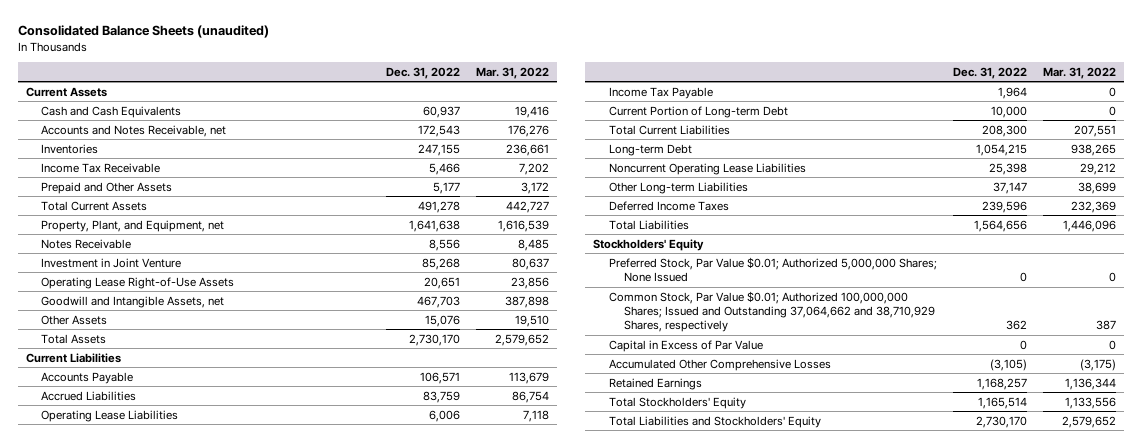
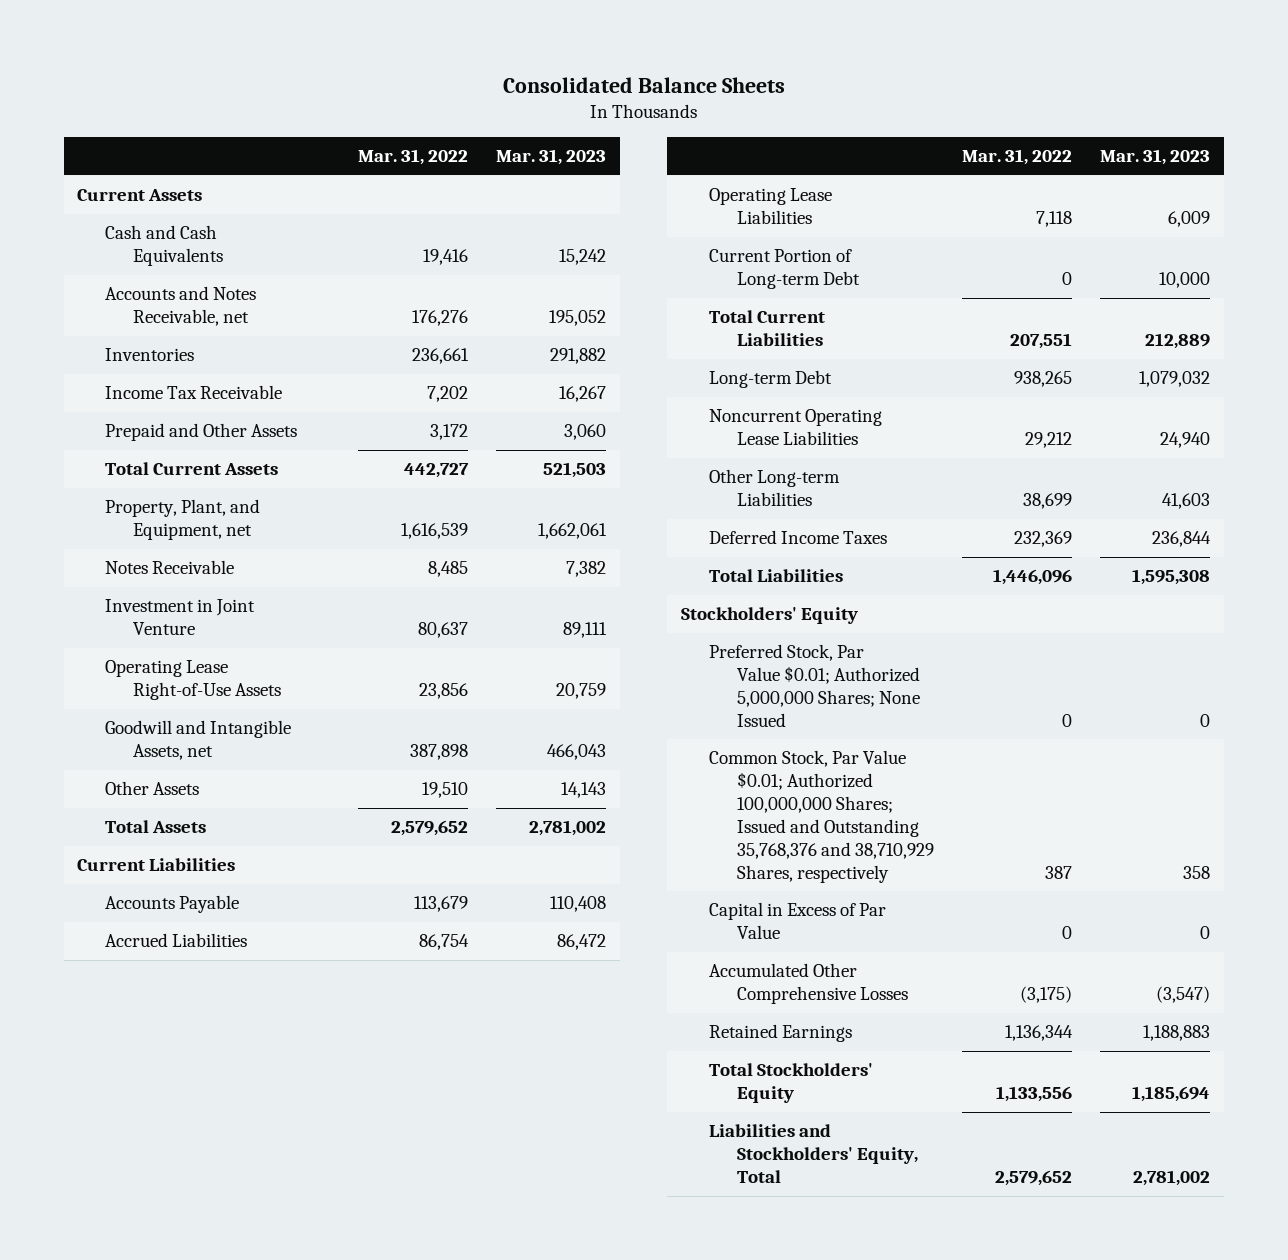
[17,25,269,39] Consolidated Balance Sheets (unaudited) -> [502,76,785,93] Consolidated Balance Sheets
[385,66,460,79] Dec. 31, 2022 -> none
none -> [496,149,607,166] Mar. 31, 2023
[608,86,713,99] Income Tax Payable -> none
[608,290,935,333] Common Stock, Par Value $0.01; Authorized 100,000,000 Shares; Issued and Outstanding 37,064,662 and 38,710,929 Shares, respectively -> [709,750,935,883] Common Stock, Par Value $0.01; Authorized 100,000,000 Shares; Issued and Outstanding 35,768,376 and 38,710,929 Shares, respectively
[608,415,821,428] Total Liabilities and Stockholders' Equity -> [709,1124,919,1184] Liabilities and Stockholders' Equity, Total

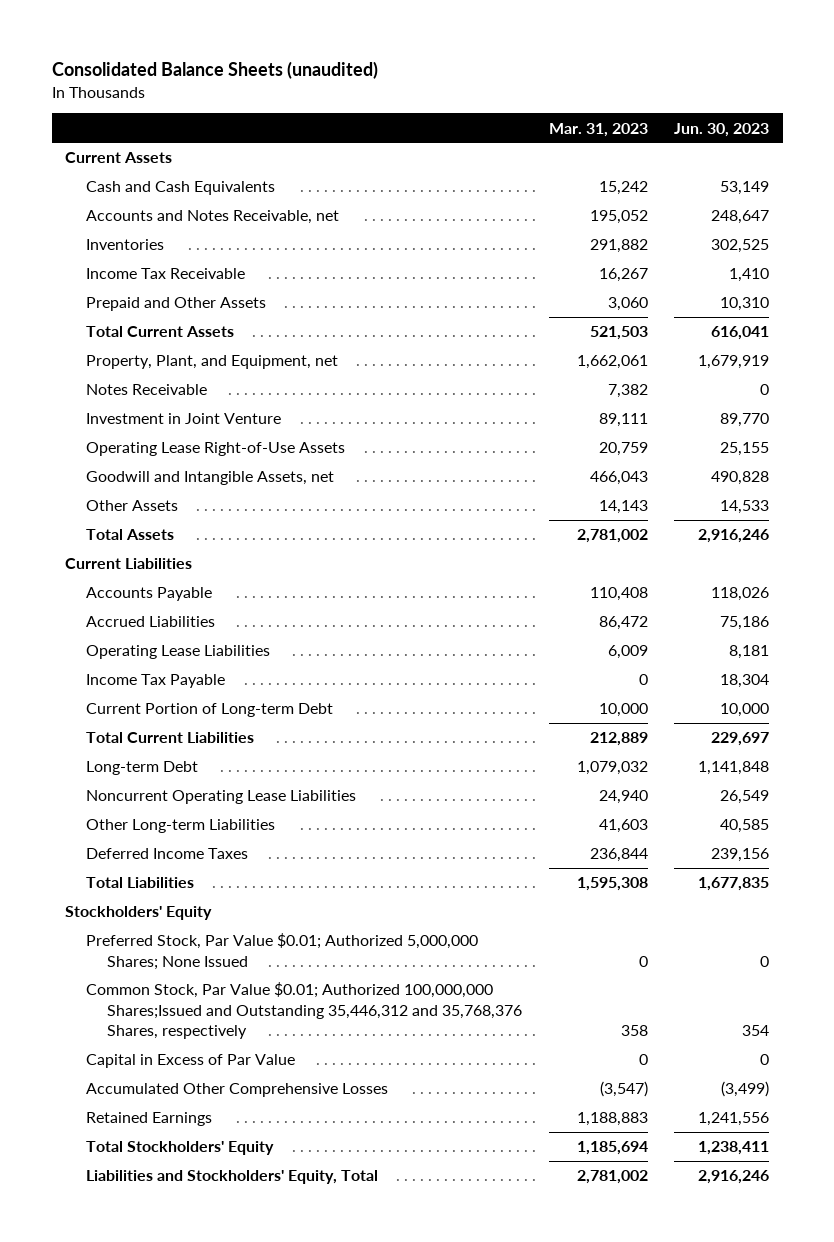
[502,76,785,93] Consolidated Balance Sheets -> [51,61,378,80] Consolidated Balance Sheets (unaudited)
[358,149,469,166] Mar. 31, 2022 -> none
none -> [674,122,770,137] Jun. 30, 2023
none -> [86,674,226,689] Income Tax Payable
[709,750,935,883] Common Stock, Par Value $0.01; Authorized 100,000,000 Shares; Issued and Outstanding 35,768,376 and 38,710,929 Shares, respectively -> [86,982,523,1040] Common Stock, Par Value $0.01; Authorized 100,000,000 Shares;Issued and Outstanding 35,446,312 and 35,768,376 Shares, respectively

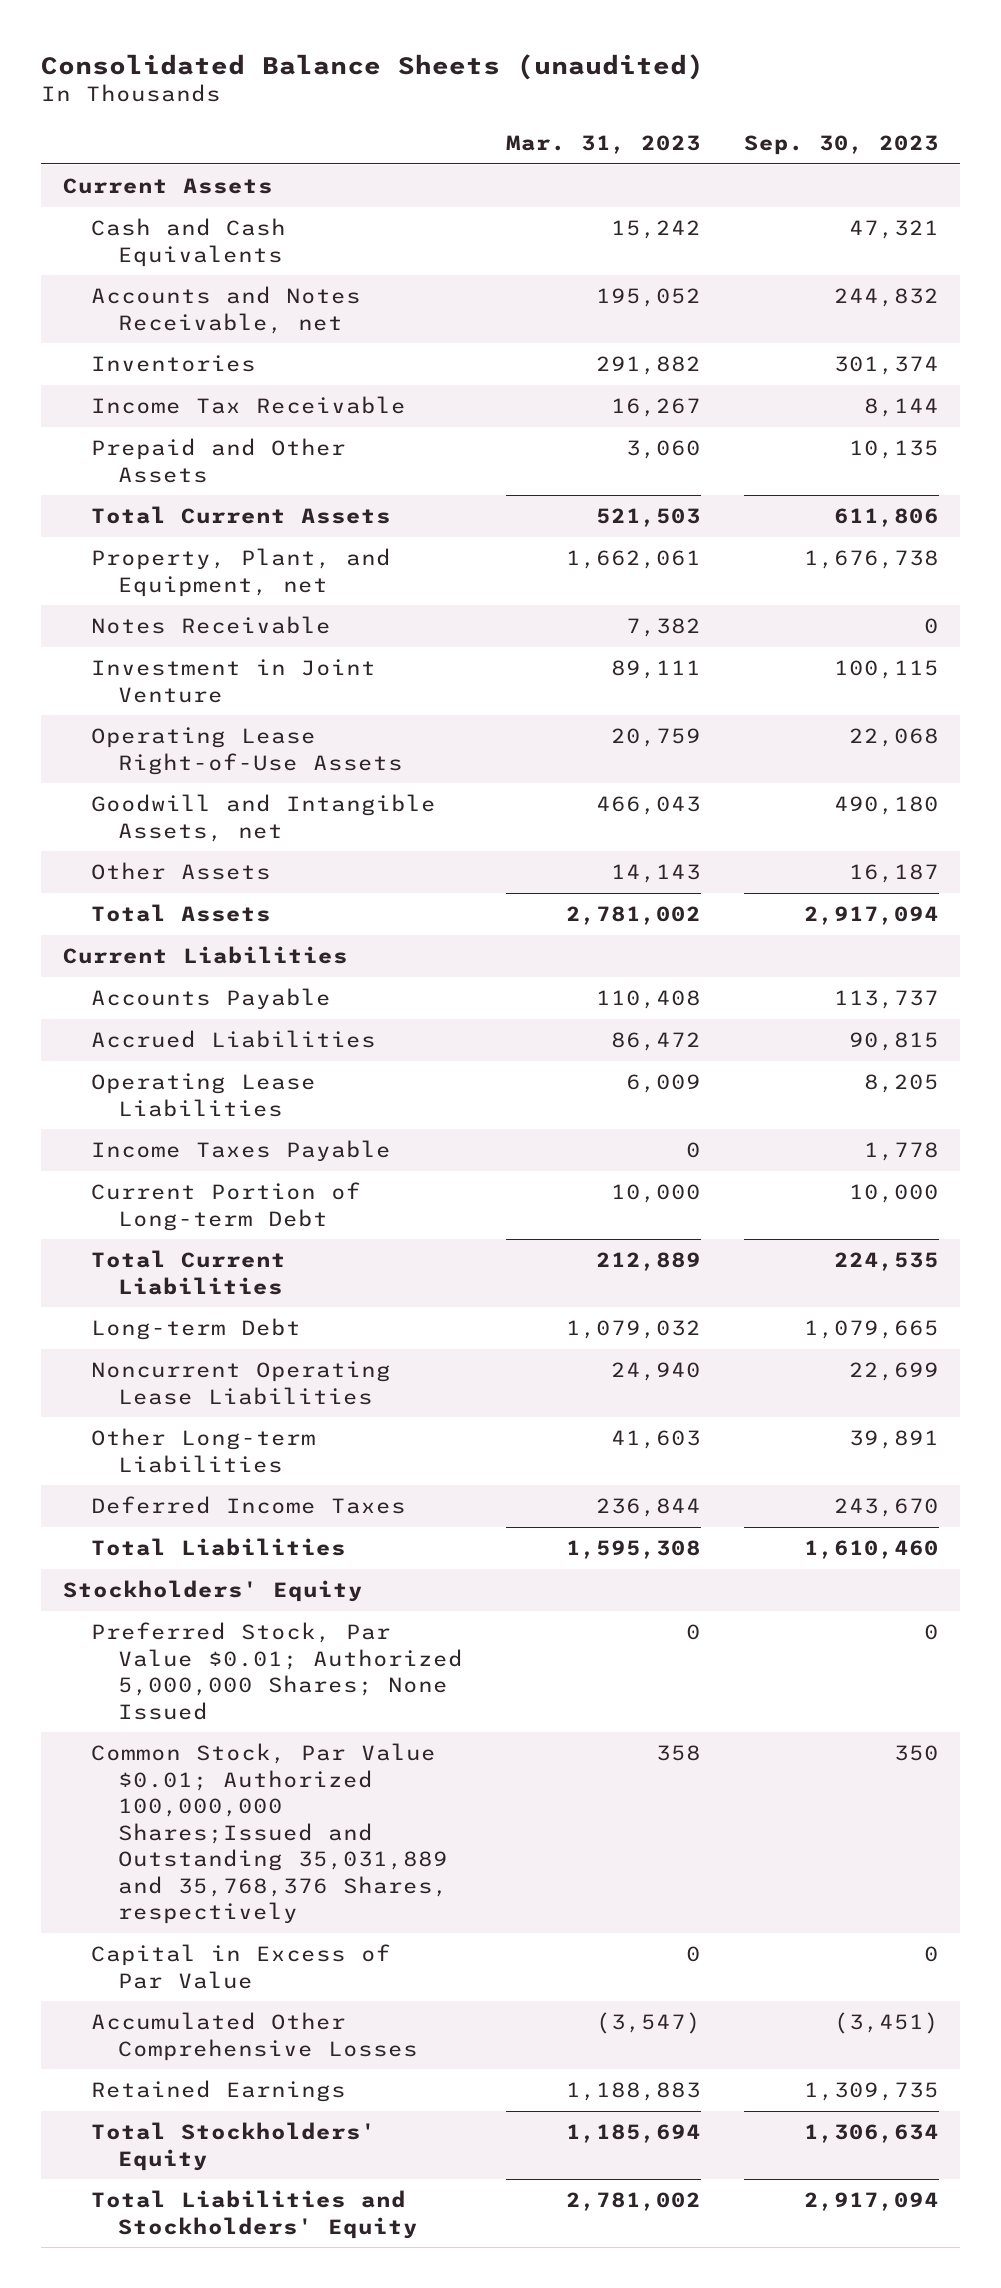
[674,122,770,137] Jun. 30, 2023 -> none
none -> [743,135,939,156] Sep. 30, 2023
[86,674,226,689] Income Tax Payable -> [90,1140,391,1163] Income Taxes Payable
[86,982,523,1040] Common Stock, Par Value $0.01; Authorized 100,000,000 Shares;Issued and Outstanding 35,446,312 and 35,768,376 Shares, respectively -> [90,1743,449,1925] Common Stock, Par Value $0.01; Authorized 100,000,000 Shares;Issued and Outstanding 35,031,889 and 35,768,376 Shares, respectively
[86,1170,379,1185] Liabilities and Stockholders' Equity, Total -> [90,2190,419,2239] Total Liabilities and Stockholders' Equity

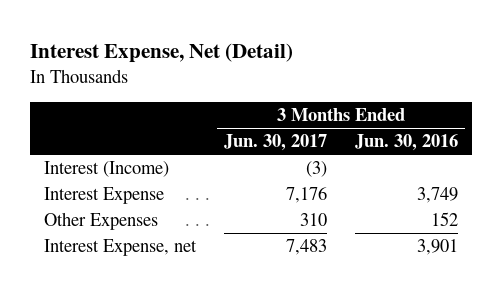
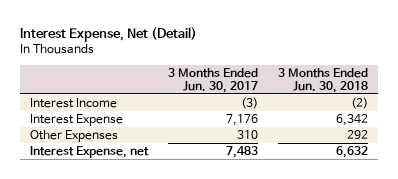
[354,134,458,152] Jun. 30, 2016 -> none
none -> [278,67,369,94] 3 Months Ended Jun. 30, 2018
[43,161,169,178] Interest (Income) -> [29,98,117,109] Interest Income

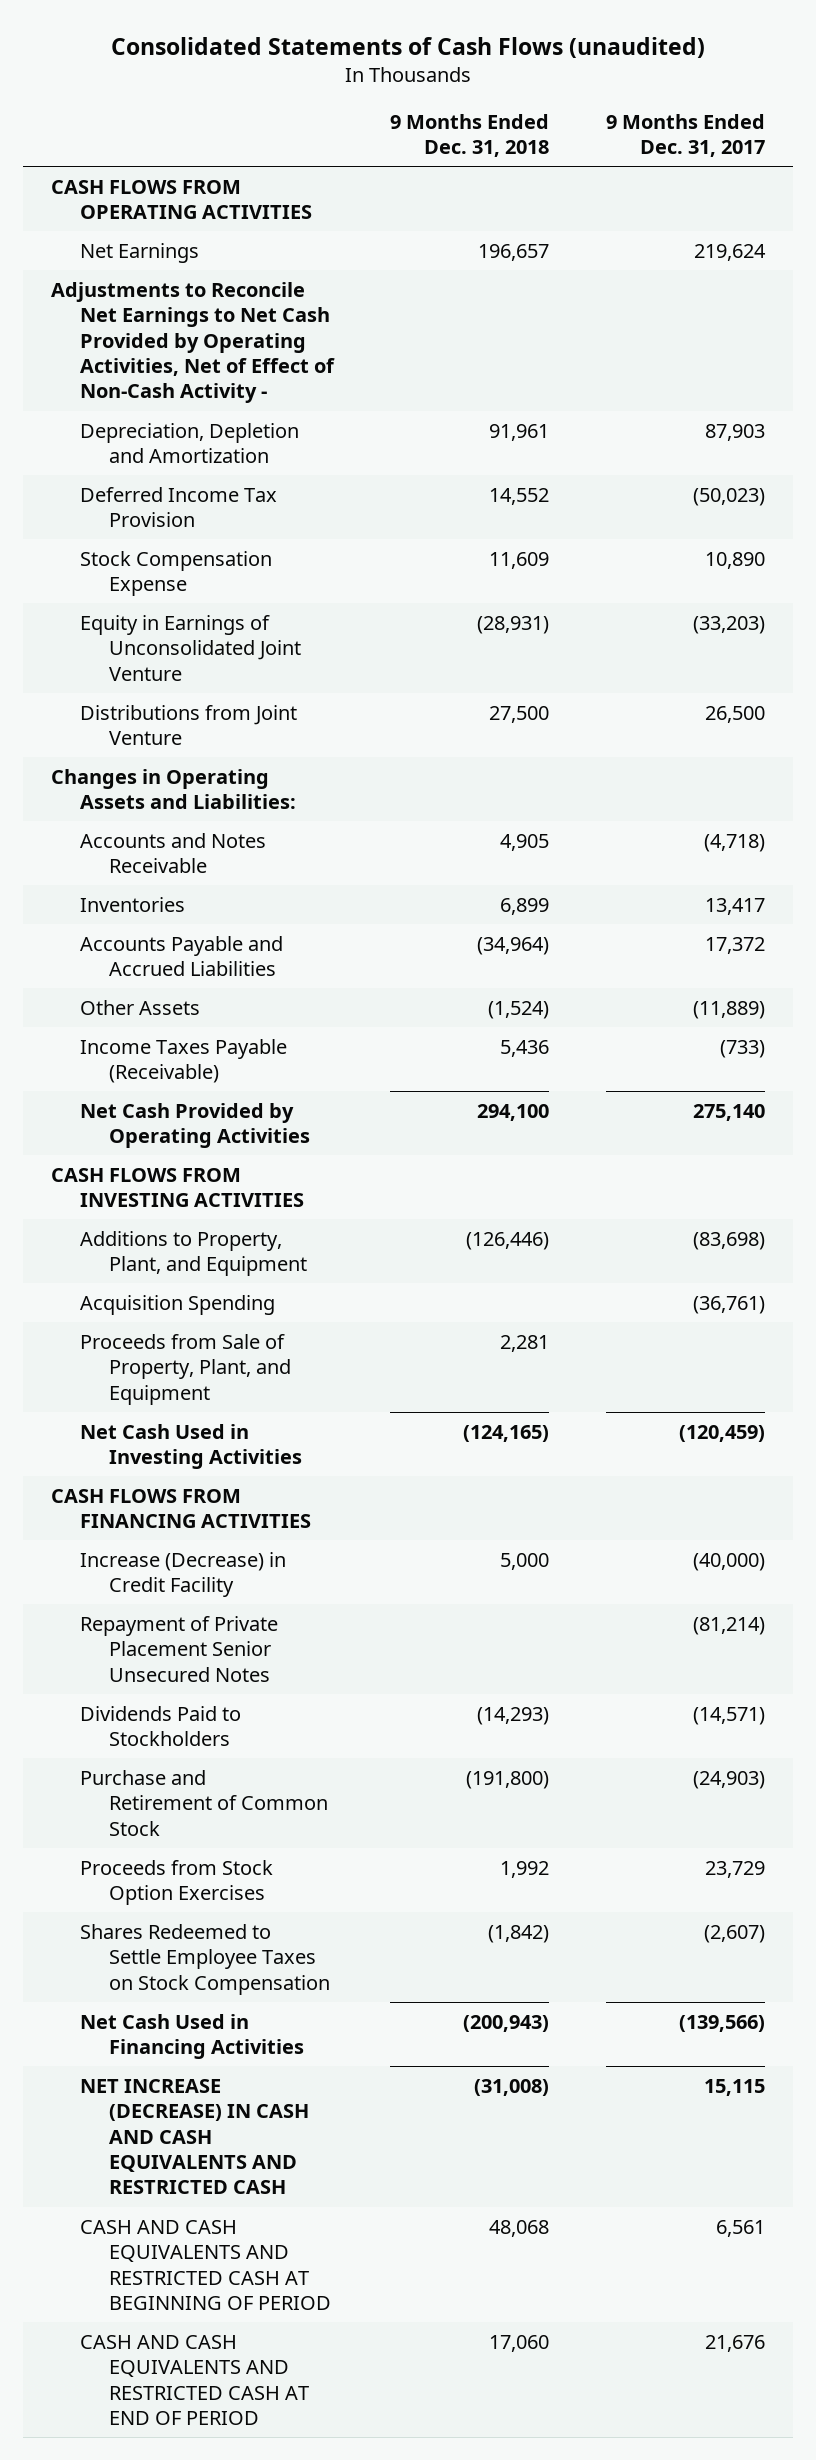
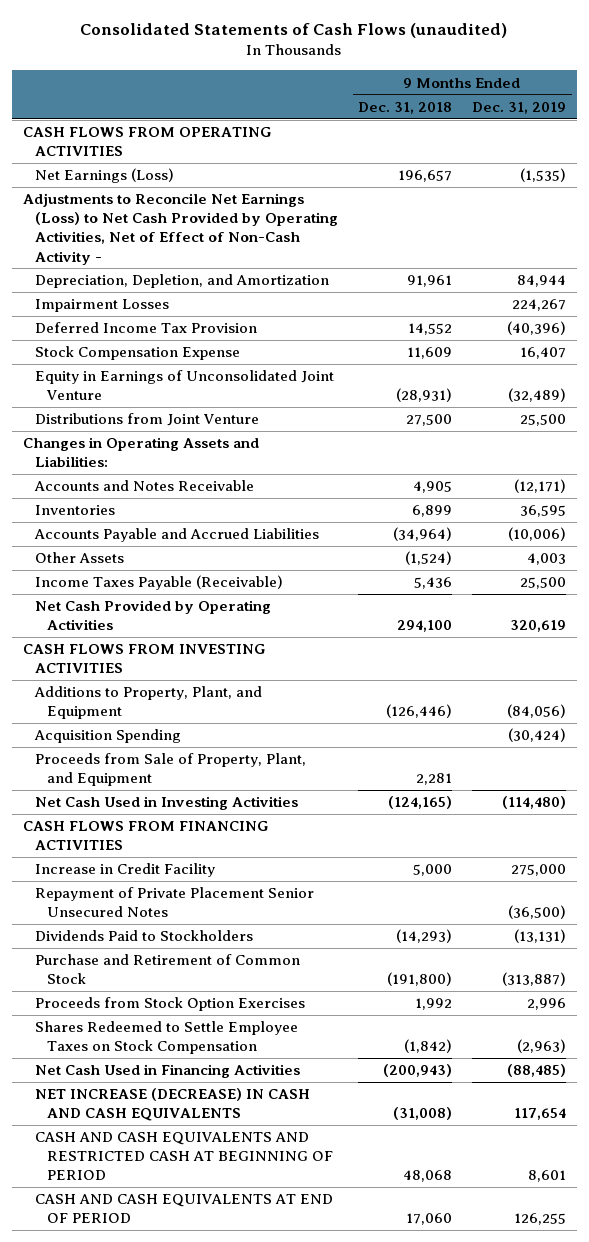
[605,113,765,158] 9 Months Ended Dec. 31, 2017 -> none
none -> [472,101,567,114] Dec. 31, 2019
[80,242,200,263] Net Earnings -> [34,168,174,184] Net Earnings (Loss)
[51,281,336,404] Adjustments to Reconcile Net Earnings to Net Cash Provided by Operating Activities, Net of Effect of Non-Cash Activity - -> [22,193,338,265] Adjustments to Reconcile Net Earnings (Loss) to Net Cash Provided by Operating Activities, Net of Effect of Non-Cash Activity -
[80,422,300,464] Depreciation, Depletion and Amortization -> [34,274,329,289] Depreciation, Depletion, and Amortization
none -> [34,299,169,313] Impairment Losses
[80,1551,287,1598] Increase (Decrease) in Credit Facility -> [34,863,215,878] Increase in Credit Facility
[80,2078,310,2195] NET INCREASE (DECREASE) IN CASH AND CASH EQUIVALENTS AND RESTRICTED CASH -> [34,1088,310,1122] NET INCREASE (DECREASE) IN CASH AND CASH EQUIVALENTS
[80,2334,310,2425] CASH AND CASH EQUIVALENTS AND RESTRICTED CASH AT END OF PERIOD -> [34,1194,333,1224] CASH AND CASH EQUIVALENTS AT END OF PERIOD

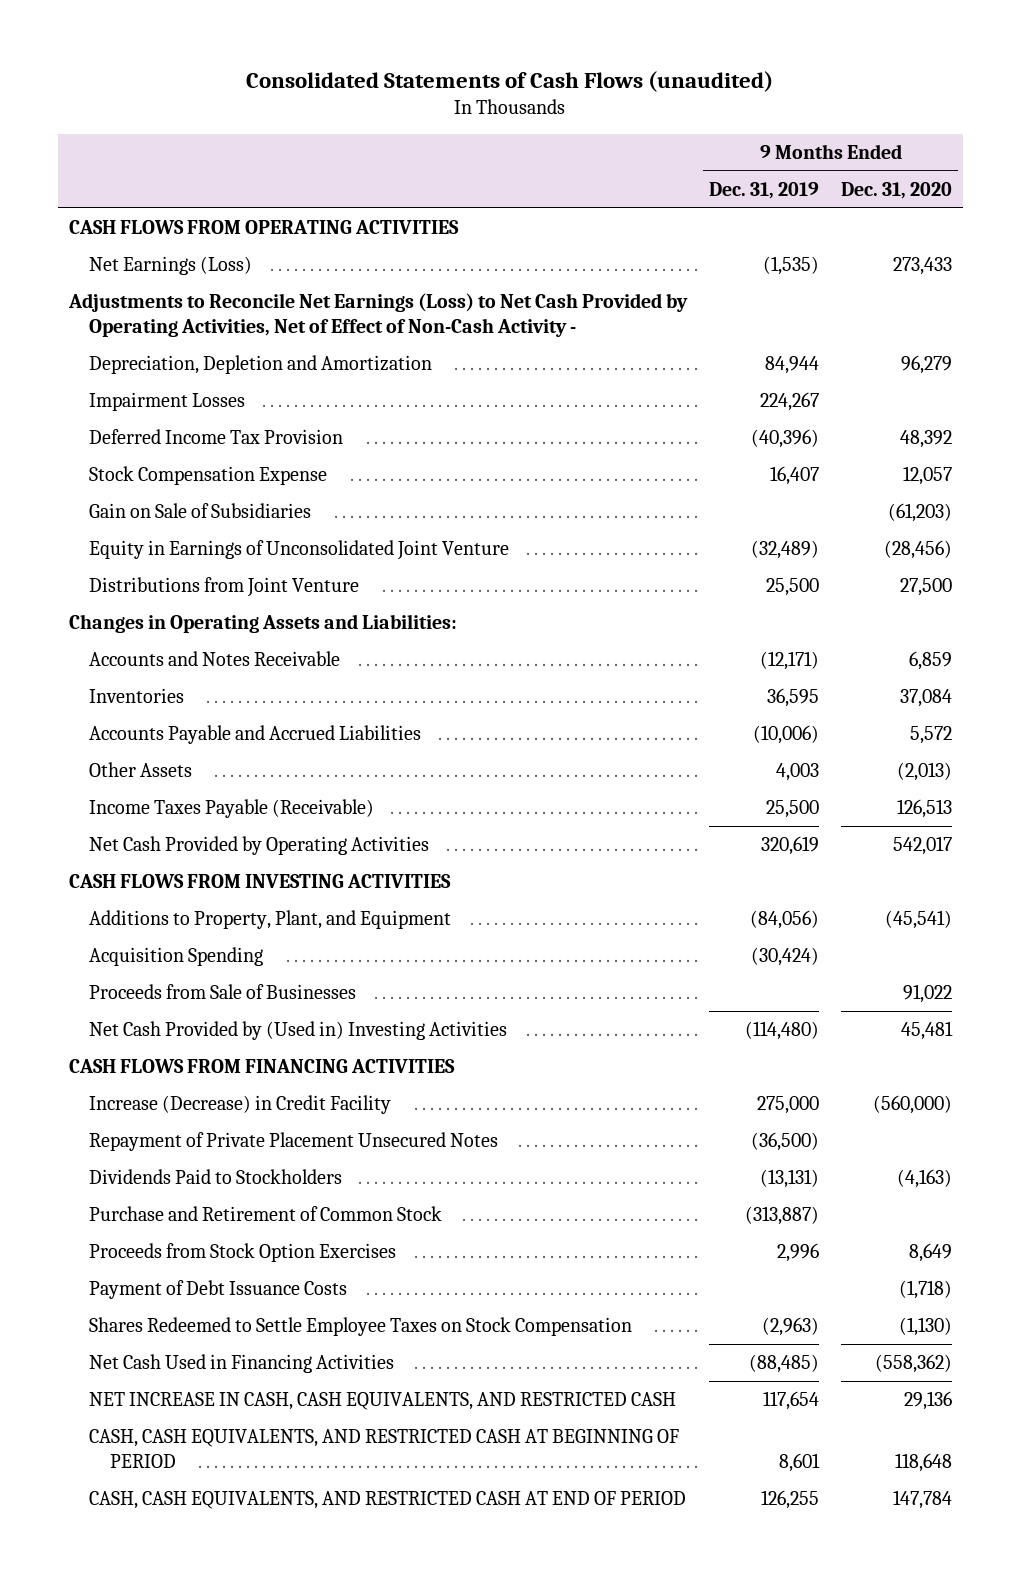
[358,101,453,114] Dec. 31, 2018 -> none
none -> [841,181,953,199] Dec. 31, 2020
[34,274,329,289] Depreciation, Depletion, and Amortization -> [89,355,433,375] Depreciation, Depletion and Amortization
none -> [89,503,312,519] Gain on Sale of Subsidiaries
[34,753,306,787] Proceeds from Sale of Property, Plant, and Equipment -> none
none -> [89,984,357,1000] Proceeds from Sale of Businesses
[34,796,298,811] Net Cash Used in Investing Activities -> [89,1021,508,1041] Net Cash Provided by (Used in) Investing Activities
[34,863,215,878] Increase in Credit Facility -> [89,1095,392,1115] Increase (Decrease) in Credit Facility
[34,887,314,918] Repayment of Private Placement Senior Unsecured Notes -> [89,1132,499,1152] Repayment of Private Placement Unsecured Notes
none -> [89,1280,348,1300] Payment of Debt Issuance Costs
[34,1088,310,1122] NET INCREASE (DECREASE) IN CASH AND CASH EQUIVALENTS -> [89,1392,677,1411] NET INCREASE IN CASH, CASH EQUIVALENTS, AND RESTRICTED CASH
[34,1132,334,1181] CASH AND CASH EQUIVALENTS AND RESTRICTED CASH AT BEGINNING OF PERIOD -> [89,1429,680,1469] CASH, CASH EQUIVALENTS, AND RESTRICTED CASH AT BEGINNING OF PERIOD
[34,1194,333,1224] CASH AND CASH EQUIVALENTS AT END OF PERIOD -> [89,1491,687,1510] CASH, CASH EQUIVALENTS, AND RESTRICTED CASH AT END OF PERIOD

